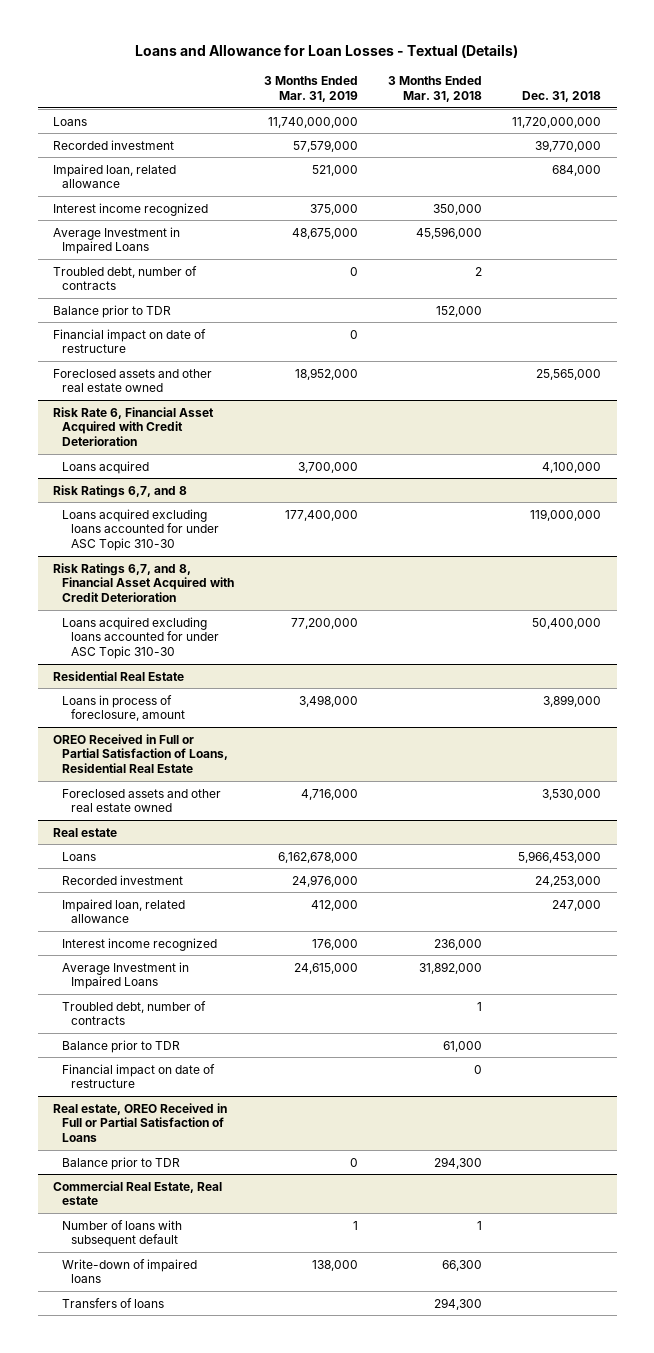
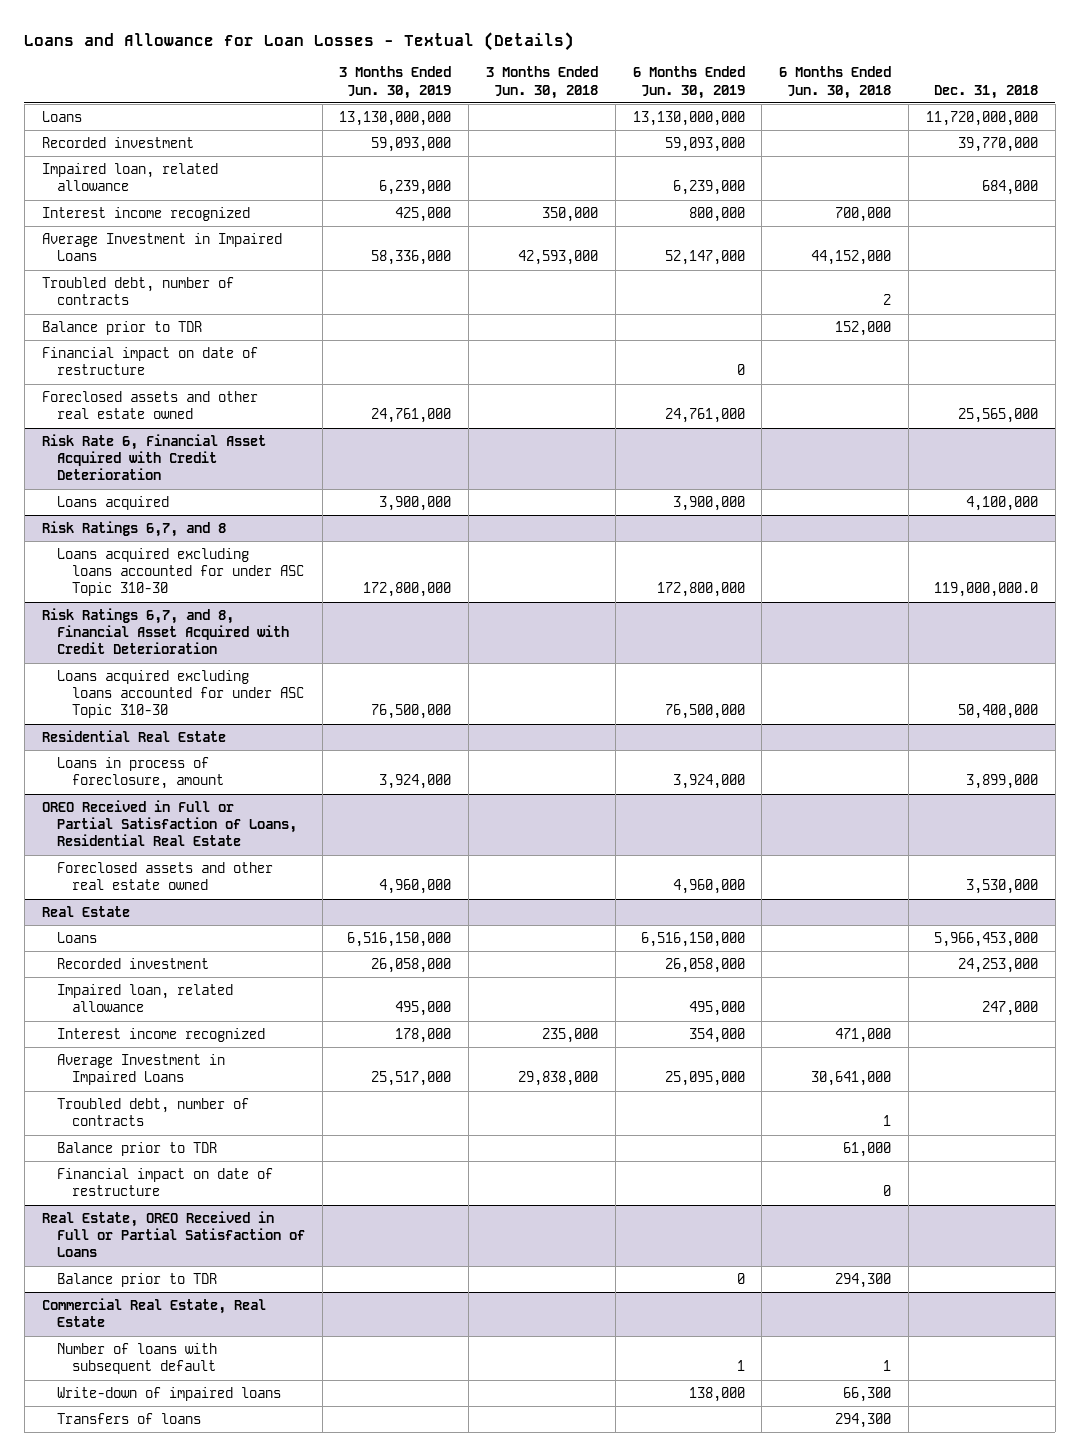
[264,76,359,103] 3 Months Ended Mar. 31, 2019 -> none
[388,76,483,103] 3 Months Ended Mar. 31, 2018 -> none
none -> [339,66,452,99] 3 Months Ended Jun. 30, 2019
none -> [485,66,598,99] 3 Months Ended Jun. 30, 2018
none -> [632,66,745,99] 6 Months Ended Jun. 30, 2019
none -> [779,66,892,99] 6 Months Ended Jun. 30, 2018
[530,508,602,521] 119,000,000 -> [933,582,1038,598] 119,000,000.0
[52,827,117,837] Real estate -> [41,905,130,917] Real Estate
[52,1102,227,1143] Real estate, OREO Received in Full or Partial Satisfaction of Loans -> [41,1210,305,1258] Real Estate, OREO Received in Full or Partial Satisfaction of Loans
[52,1180,222,1206] Commercial Real Estate, Real estate -> [41,1297,266,1328] Commercial Real Estate, Real Estate

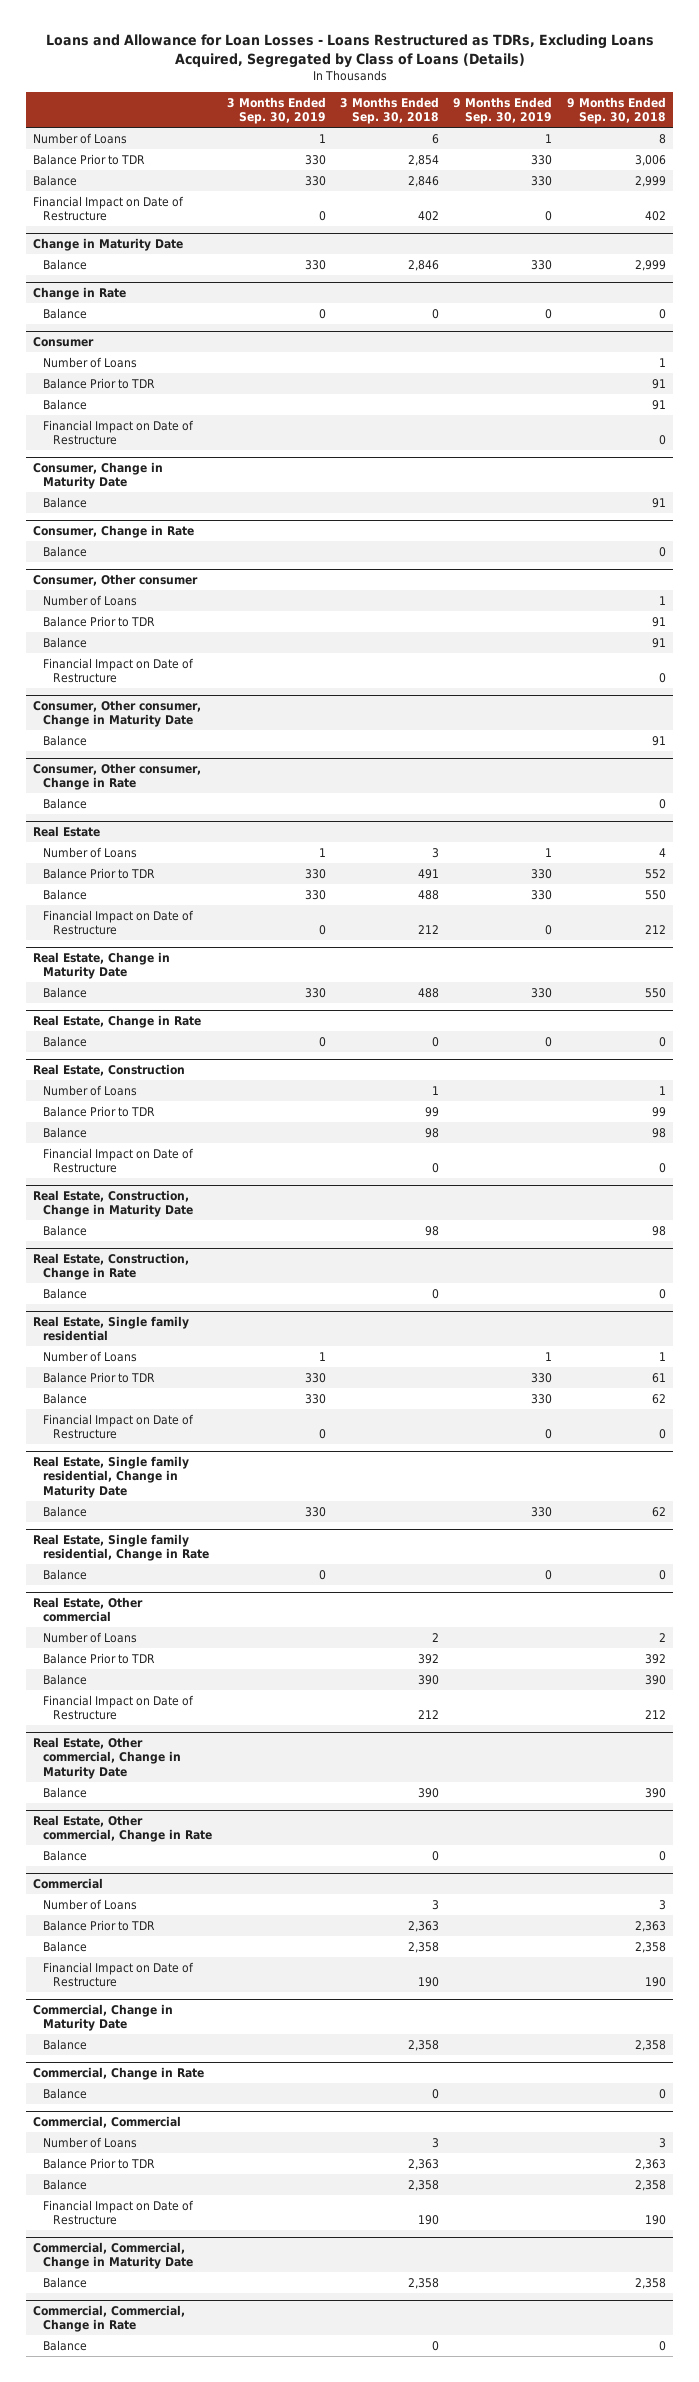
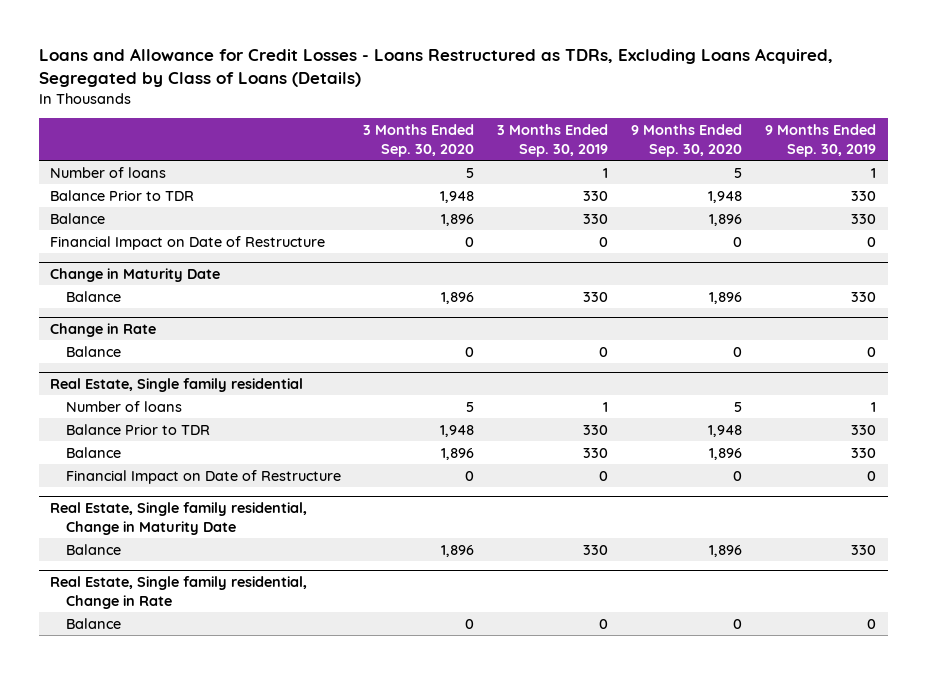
[45,34,654,68] Loans and Allowance for Loan Losses - Loans Restructured as TDRs, Excluding Loans Acquired, Segregated by Class of Loans (Details) -> [38,48,833,88] Loans and Allowance for Credit Losses - Loans Restructured as TDRs, Excluding Loans Acquired, Segregated by Class of Loans (Details)
[340,97,440,125] 3 Months Ended Sep. 30, 2018 -> none
[566,97,666,125] 9 Months Ended Sep. 30, 2018 -> none
none -> [363,124,475,157] 3 Months Ended Sep. 30, 2020
none -> [631,124,743,157] 9 Months Ended Sep. 30, 2020
[33,132,128,144] Number of Loans -> [50,166,167,178] Number of loans
[33,336,95,347] Consumer -> none
[43,356,138,368] Number of Loans -> none
[43,377,156,389] Balance Prior to TDR -> none
[43,398,88,410] Balance -> none
[43,419,195,446] Financial Impact on Date of Restructure -> none
[33,461,164,490] Consumer, Change in Maturity Date -> none
[43,496,88,508] Balance -> none
[33,524,195,538] Consumer, Change in Rate -> none
[43,545,88,557] Balance -> none
[33,573,199,586] Consumer, Other consumer -> none
[43,594,138,606] Number of Loans -> none
[43,615,156,627] Balance Prior to TDR -> none
[43,636,88,648] Balance -> none
[43,657,195,684] Financial Impact on Date of Restructure -> none
[33,699,202,728] Consumer, Other consumer, Change in Maturity Date -> none
[43,734,88,746] Balance -> none
[33,762,202,791] Consumer, Other consumer, Change in Rate -> none
[43,797,88,809] Balance -> none
[33,825,101,837] Real Estate -> none
[43,846,138,858] Number of Loans -> none
[43,867,156,879] Balance Prior to TDR -> none
[43,888,88,900] Balance -> none
[43,909,195,936] Financial Impact on Date of Restructure -> none
[33,951,171,980] Real Estate, Change in Maturity Date -> none
[43,986,88,998] Balance -> none
[33,1014,202,1028] Real Estate, Change in Rate -> none
[43,1035,88,1047] Balance -> none
[33,1063,186,1076] Real Estate, Construction -> none
[43,1084,138,1096] Number of Loans -> none
[43,1105,156,1117] Balance Prior to TDR -> none
[43,1126,88,1138] Balance -> none
[43,1147,195,1174] Financial Impact on Date of Restructure -> none
[33,1189,194,1218] Real Estate, Construction, Change in Maturity Date -> none
[43,1224,88,1236] Balance -> none
[33,1252,190,1281] Real Estate, Construction, Change in Rate -> none
[43,1287,88,1299] Balance -> none
[43,1350,138,1362] Number of Loans -> [65,400,182,412] Number of loans
[33,1596,144,1623] Real Estate, Other commercial -> none
[43,1631,138,1643] Number of Loans -> none
[43,1652,156,1664] Balance Prior to TDR -> none
[43,1673,88,1685] Balance -> none
[43,1694,195,1721] Financial Impact on Date of Restructure -> none
[33,1736,182,1779] Real Estate, Other commercial, Change in Maturity Date -> none
[43,1786,88,1798] Balance -> none
[33,1814,213,1843] Real Estate, Other commercial, Change in Rate -> none
[43,1849,88,1861] Balance -> none
[33,1877,104,1889] Commercial -> none
[43,1898,138,1910] Number of Loans -> none
[43,1919,156,1931] Balance Prior to TDR -> none
[43,1940,88,1952] Balance -> none
[43,1961,195,1988] Financial Impact on Date of Restructure -> none
[33,2003,174,2032] Commercial, Change in Maturity Date -> none
[43,2038,88,2050] Balance -> none
[33,2066,205,2080] Commercial, Change in Rate -> none
[43,2087,88,2099] Balance -> none
[33,2115,182,2128] Commercial, Commercial -> none
[43,2136,138,2148] Number of Loans -> none
[43,2157,156,2169] Balance Prior to TDR -> none
[43,2178,88,2190] Balance -> none
[43,2199,195,2226] Financial Impact on Date of Restructure -> none
[33,2241,194,2270] Commercial, Commercial, Change in Maturity Date -> none
[43,2276,88,2288] Balance -> none
[33,2304,186,2333] Commercial, Commercial, Change in Rate -> none
[43,2339,88,2351] Balance -> none

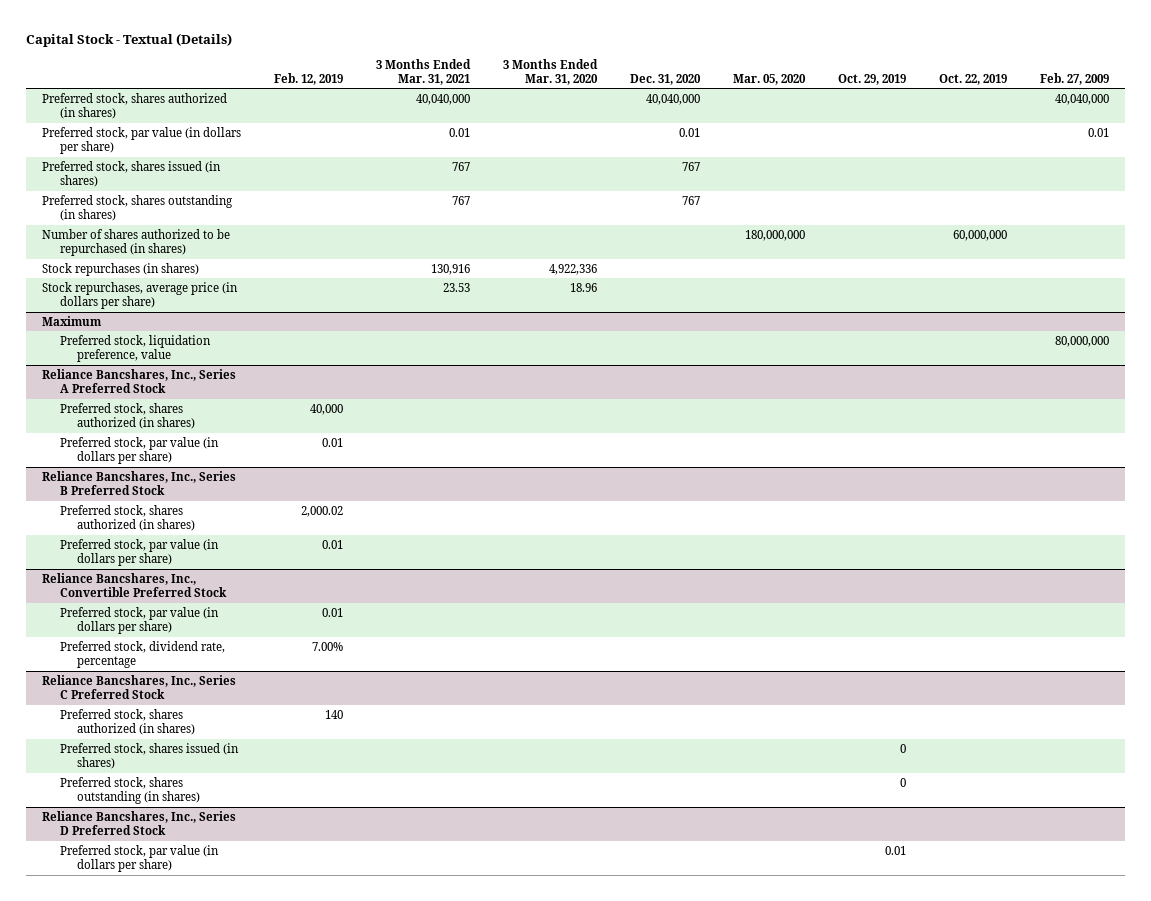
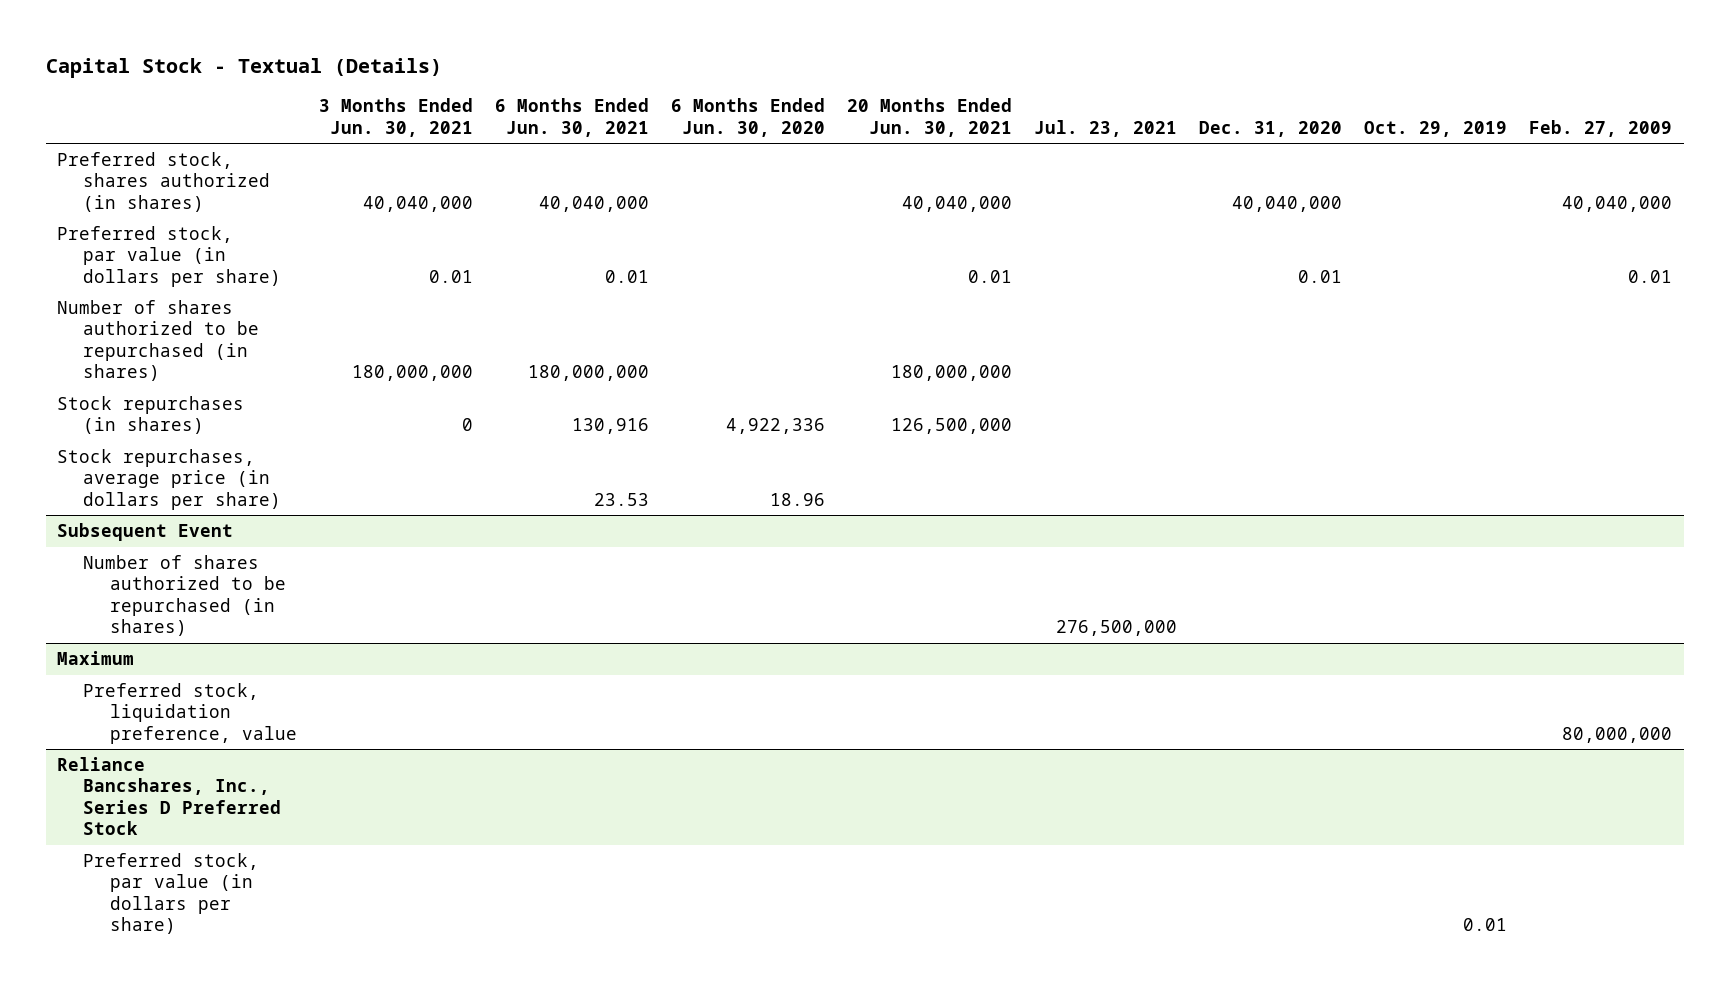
[274,72,344,85] Feb. 12, 2019 -> none
[376,58,472,85] 3 Months Ended Mar. 31, 2021 -> none
[503,58,599,85] 3 Months Ended Mar. 31, 2020 -> none
[733,73,807,85] Mar. 05, 2020 -> none
[938,73,1007,85] Oct. 22, 2019 -> none
none -> [318,98,473,137] 3 Months Ended Jun. 30, 2021
none -> [495,98,650,137] 6 Months Ended Jun. 30, 2021
none -> [671,98,826,137] 6 Months Ended Jun. 30, 2020
none -> [847,98,1013,137] 20 Months Ended Jun. 30, 2021
none -> [1034,119,1178,137] Jul. 23, 2021
[42,160,222,187] Preferred stock, shares issued (in shares) -> none
[42,194,234,221] Preferred stock, shares outstanding (in shares) -> none
none -> [56,523,233,542] Subsequent Event
none -> [83,555,286,636] Number of shares authorized to be repurchased (in shares)
[42,368,237,393] Reliance Bancshares, Inc., Series A Preferred Stock -> none
[59,402,195,429] Preferred stock, shares authorized (in shares) -> none
[59,436,219,464] Preferred stock, par value (in dollars per share) -> none
[42,470,237,495] Reliance Bancshares, Inc., Series B Preferred Stock -> none
[59,504,195,531] Preferred stock, shares authorized (in shares) -> none
[59,538,219,566] Preferred stock, par value (in dollars per share) -> none
[42,572,227,597] Reliance Bancshares, Inc., Convertible Preferred Stock -> none
[59,606,219,634] Preferred stock, par value (in dollars per share) -> none
[59,640,225,668] Preferred stock, dividend rate, percentage -> none
[42,674,237,699] Reliance Bancshares, Inc., Series C Preferred Stock -> none
[59,708,195,735] Preferred stock, shares authorized (in shares) -> none
[59,742,239,769] Preferred stock, shares issued (in shares) -> none
[59,776,200,804] Preferred stock, shares outstanding (in shares) -> none

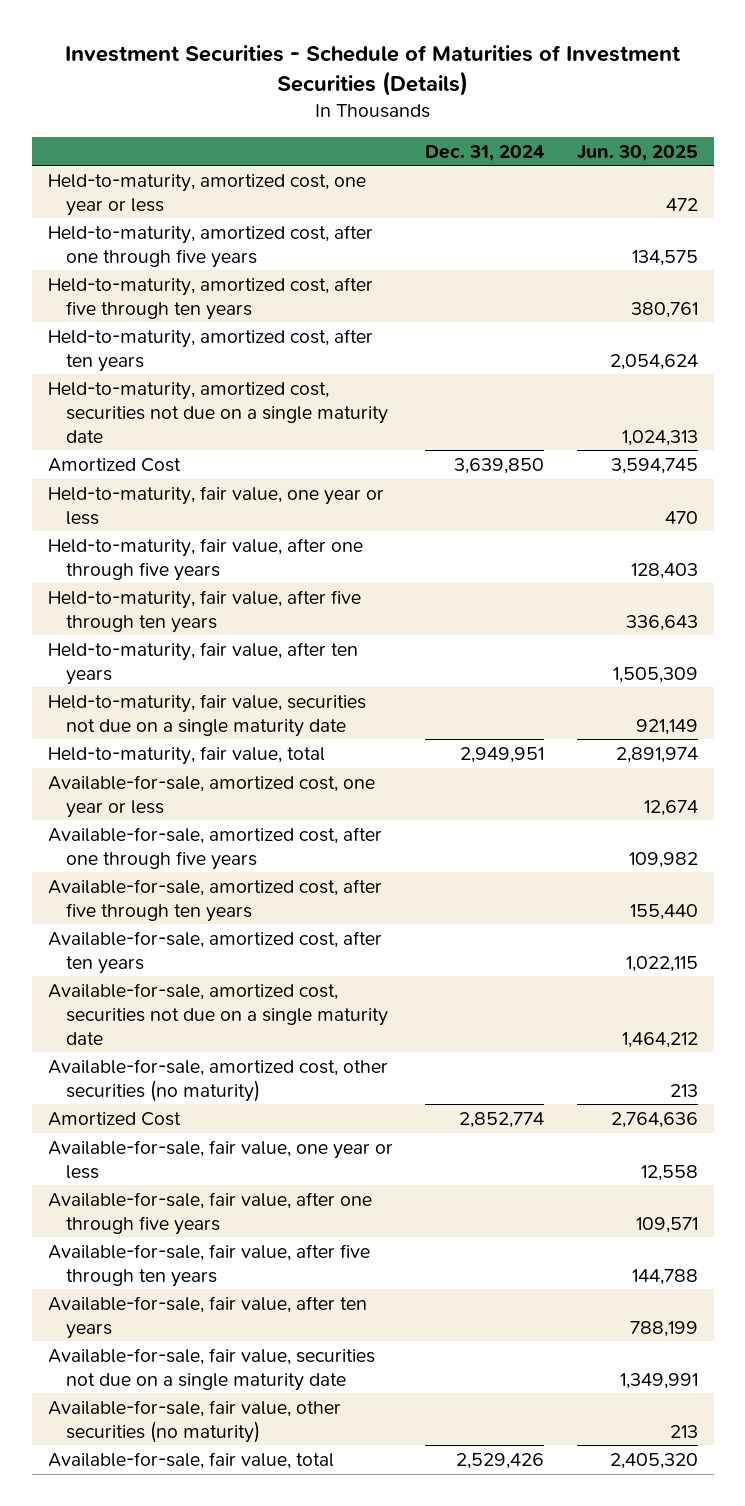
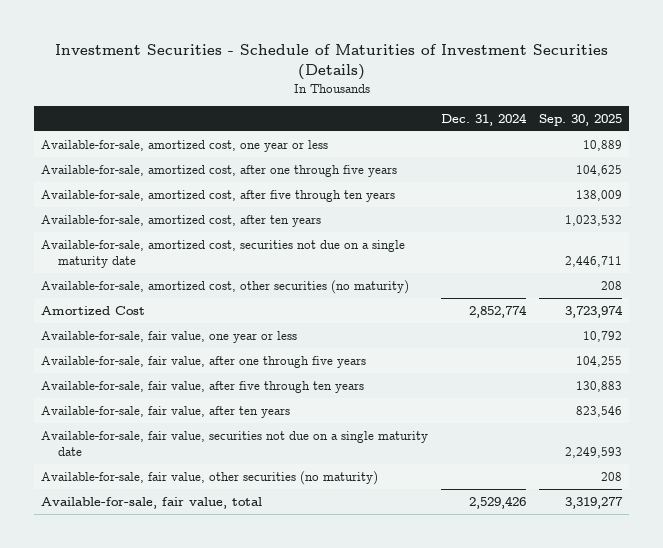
[576,144,698,161] Jun. 30, 2025 -> none
none -> [539,114,623,127] Sep. 30, 2025
[47,173,366,216] Held-to-maturity, amortized cost, one year or less -> none
[47,224,373,268] Held-to-maturity, amortized cost, after one through five years -> none
[47,276,373,320] Held-to-maturity, amortized cost, after five through ten years -> none
[47,328,373,372] Held-to-maturity, amortized cost, after ten years -> none
[47,381,388,443] Held-to-maturity, amortized cost, securities not due on a single maturity date -> none
[47,457,181,472] Amortized Cost -> none
[47,485,384,525] Held-to-maturity, fair value, one year or less -> none
[47,537,363,581] Held-to-maturity, fair value, after one through five years -> none
[47,589,361,633] Held-to-maturity, fair value, after five through ten years -> none
[47,641,358,685] Held-to-maturity, fair value, after ten years -> none
[47,693,366,737] Held-to-maturity, fair value, securities not due on a single maturity date -> none
[47,745,325,765] Held-to-maturity, fair value, total -> none

